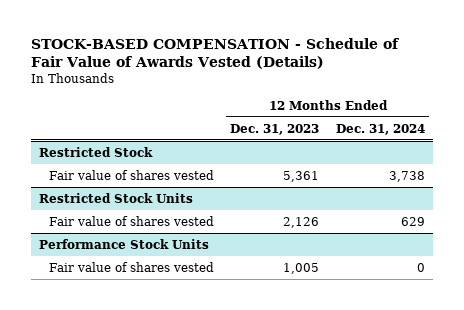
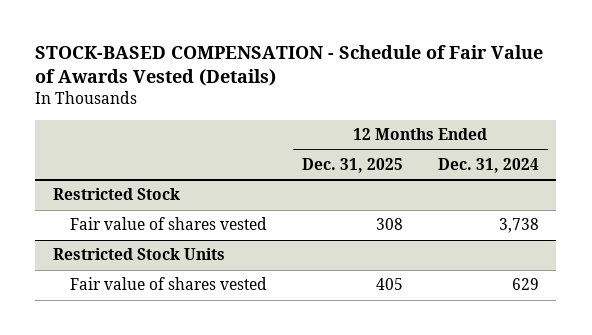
[230,123,320,135] Dec. 31, 2023 -> none
none -> [301,157,403,173] Dec. 31, 2025
[39,238,210,249] Performance Stock Units -> none
[48,261,214,272] Fair value of shares vested -> none

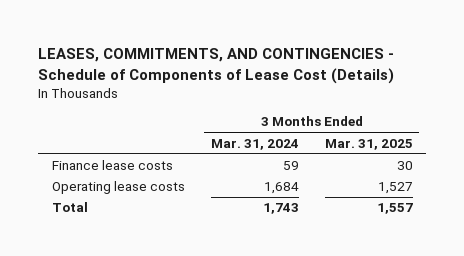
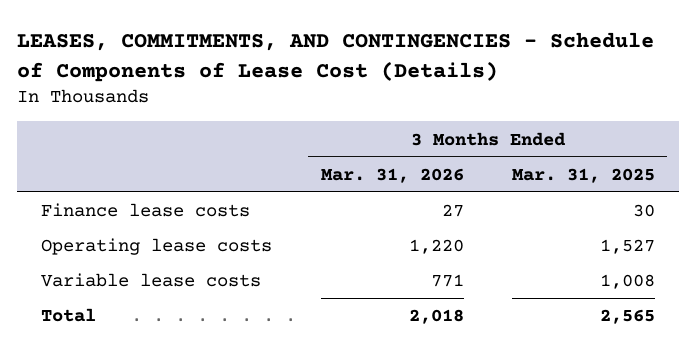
[210,138,299,150] Mar. 31, 2024 -> none
none -> [320,167,464,183] Mar. 31, 2026
none -> [41,273,262,288] Variable lease costs
[376,203,413,215] 1,557 -> [599,309,655,325] 2,565

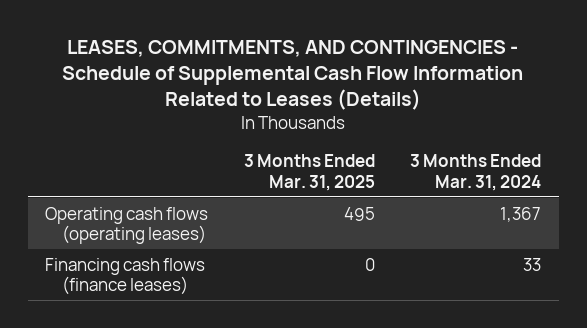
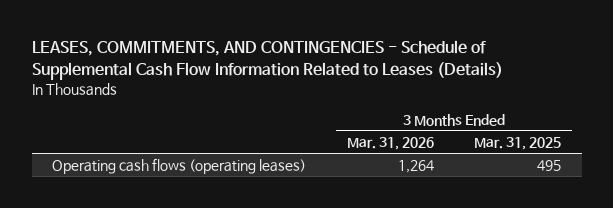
[410,154,542,191] 3 Months Ended Mar. 31, 2024 -> none
none -> [346,137,434,151] Mar. 31, 2026
[45,257,206,295] Financing cash flows (finance leases) -> none

